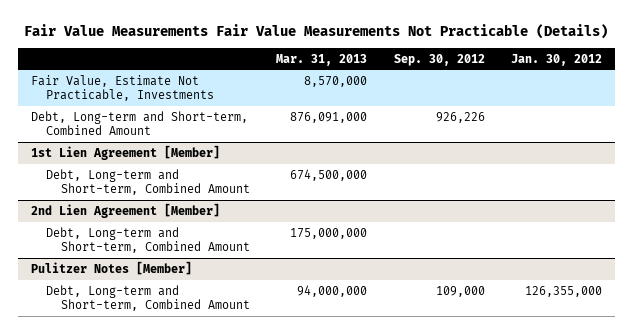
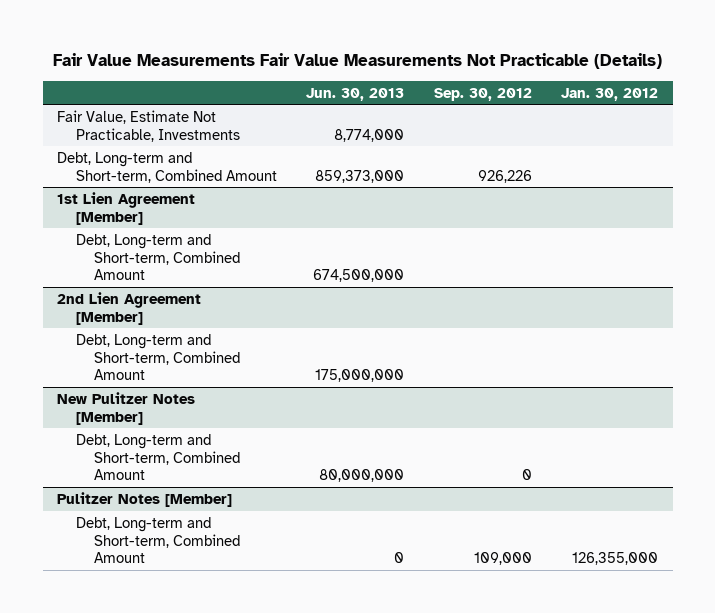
[276,53,368,66] Mar. 31, 2013 -> none
none -> [306,87,405,101] Jun. 30, 2013
none -> [57,392,196,425] New Pulitzer Notes [Member]
none -> [75,434,241,481] Debt, Long-term and Short-term, Combined Amount

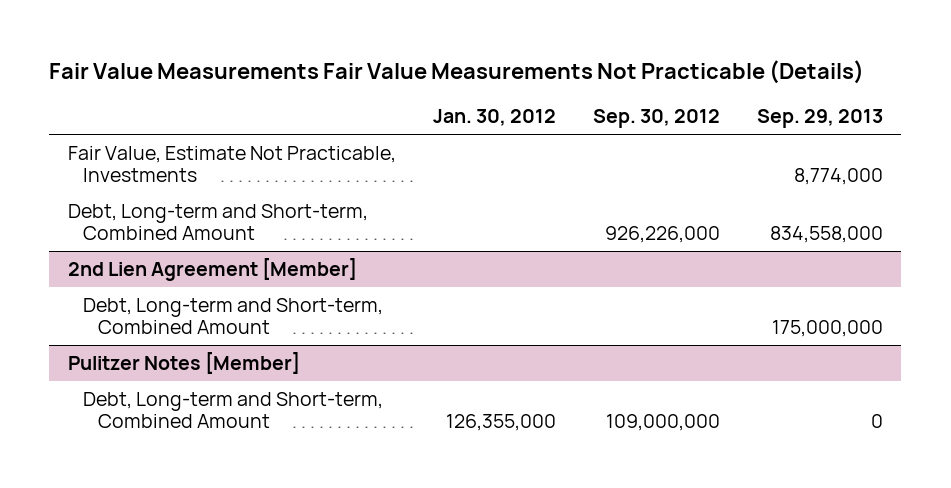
[306,87,405,101] Jun. 30, 2013 -> none
none -> [756,109,883,129] Sep. 29, 2013
[57,192,196,225] 1st Lien Agreement [Member] -> none
[75,234,241,281] Debt, Long-term and Short-term, Combined Amount -> none
[477,169,532,183] 926,226 -> [604,226,720,244] 926,226,000
[57,392,196,425] New Pulitzer Notes [Member] -> none
[75,434,241,481] Debt, Long-term and Short-term, Combined Amount -> none
[473,552,532,566] 109,000 -> [605,414,720,432] 109,000,000

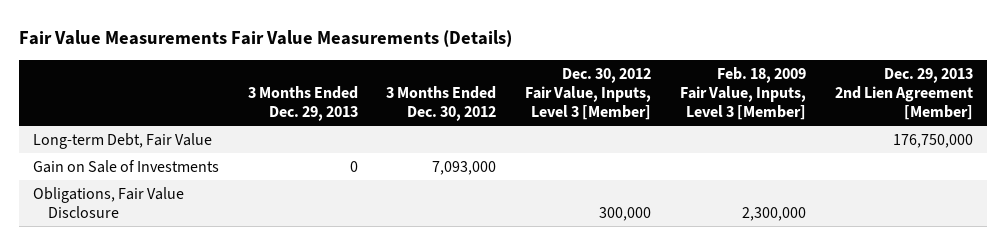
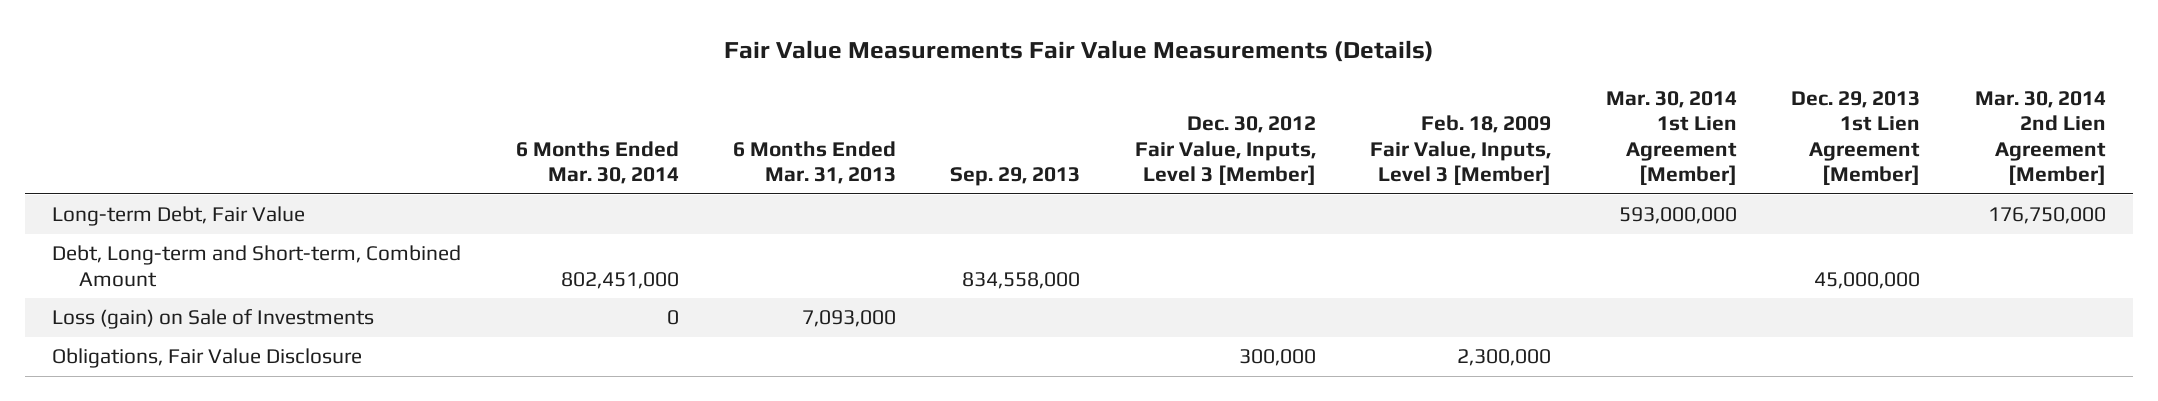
[247,86,358,122] 3 Months Ended Dec. 29, 2013 -> none
[386,86,497,122] 3 Months Ended Dec. 30, 2012 -> none
[834,67,973,121] Dec. 29, 2013 2nd Lien Agreement [Member] -> none
none -> [515,140,679,185] 6 Months Ended Mar. 30, 2014
none -> [733,140,897,185] 6 Months Ended Mar. 31, 2013
none -> [950,167,1081,187] Sep. 29, 2013
none -> [1605,91,1737,186] Mar. 30, 2014 1st Lien Agreement [Member]
none -> [1791,91,1921,186] Dec. 29, 2013 1st Lien Agreement [Member]
none -> [1974,91,2106,186] Mar. 30, 2014 2nd Lien Agreement [Member]
none -> [52,245,462,287] Debt, Long-term and Short-term, Combined Amount
[33,159,220,173] Gain on Sale of Investments -> [52,309,375,330] Loss (gain) on Sale of Investments

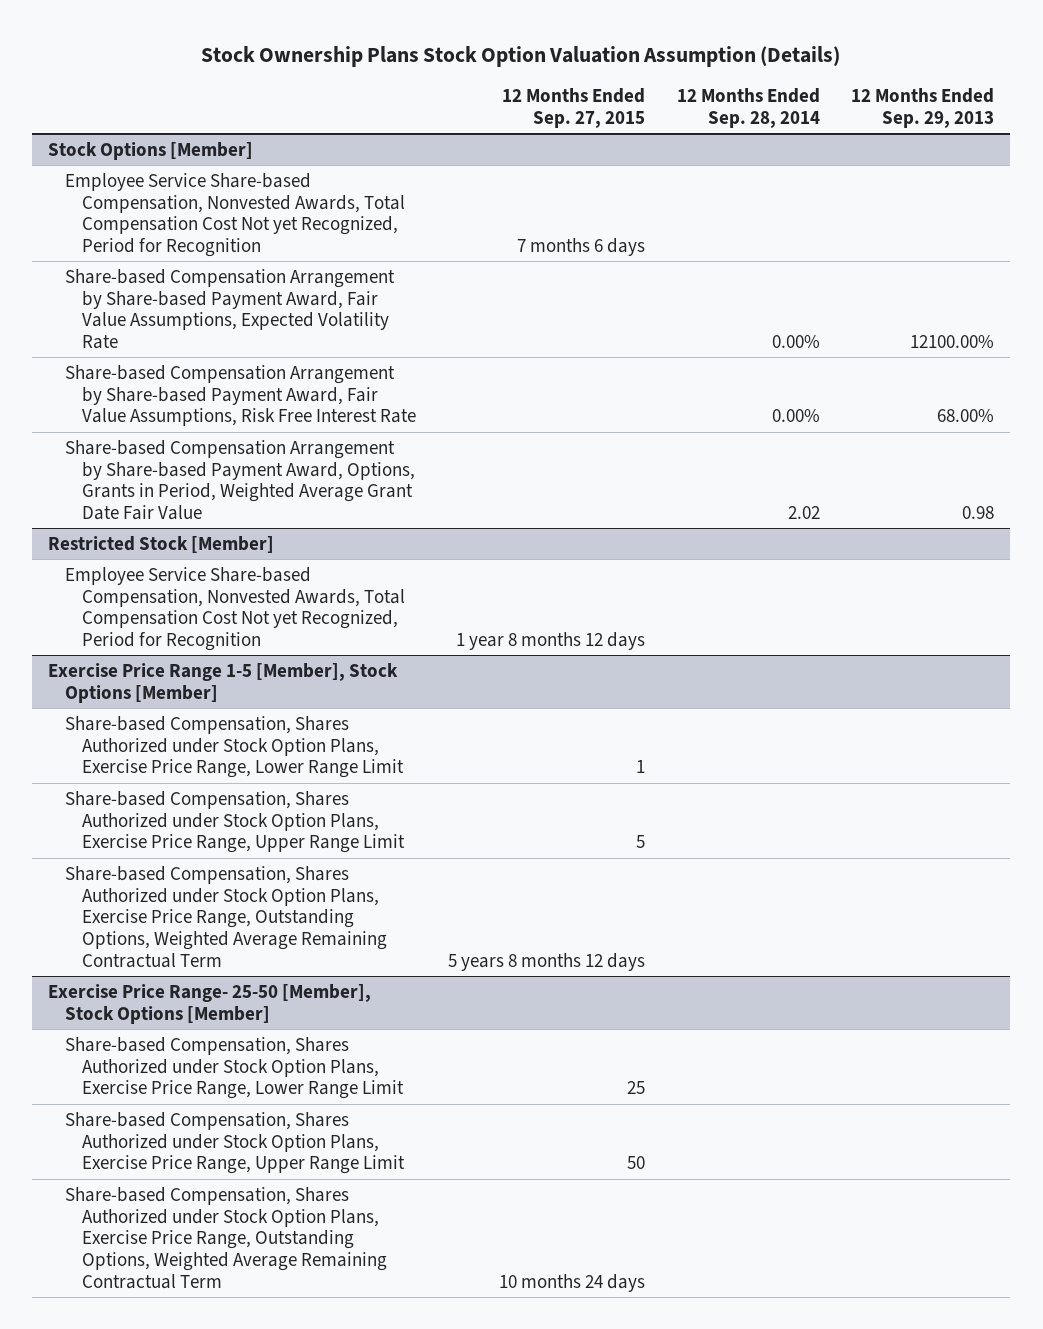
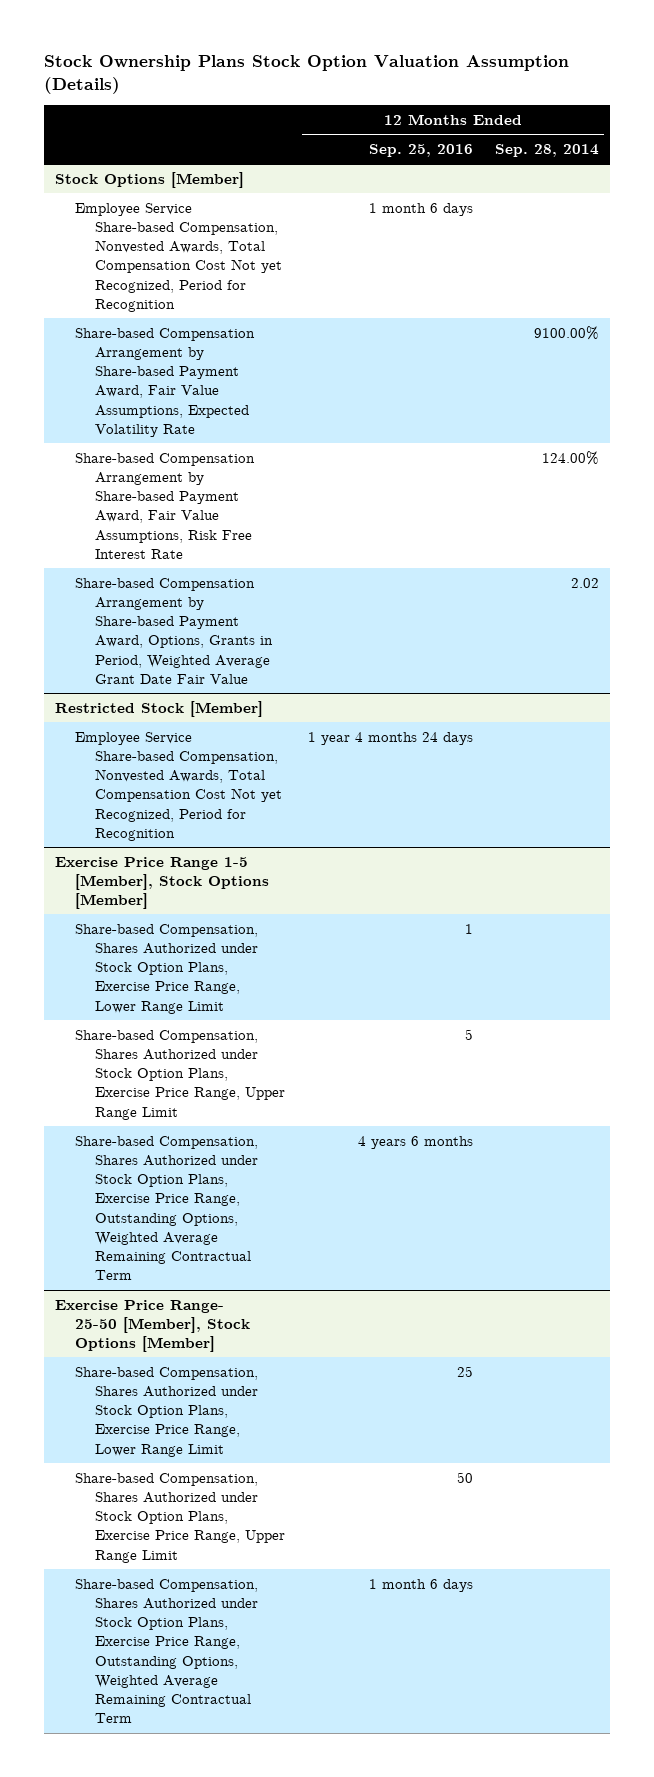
[501,88,645,129] 12 Months Ended Sep. 27, 2015 -> none
[851,88,995,129] 12 Months Ended Sep. 29, 2013 -> none
none -> [368,144,473,158] Sep. 25, 2016
[771,335,820,349] 0.00% -> [533,325,599,340] 9100.00%
[771,409,820,423] 0.00% -> [541,450,599,465] 124.00%

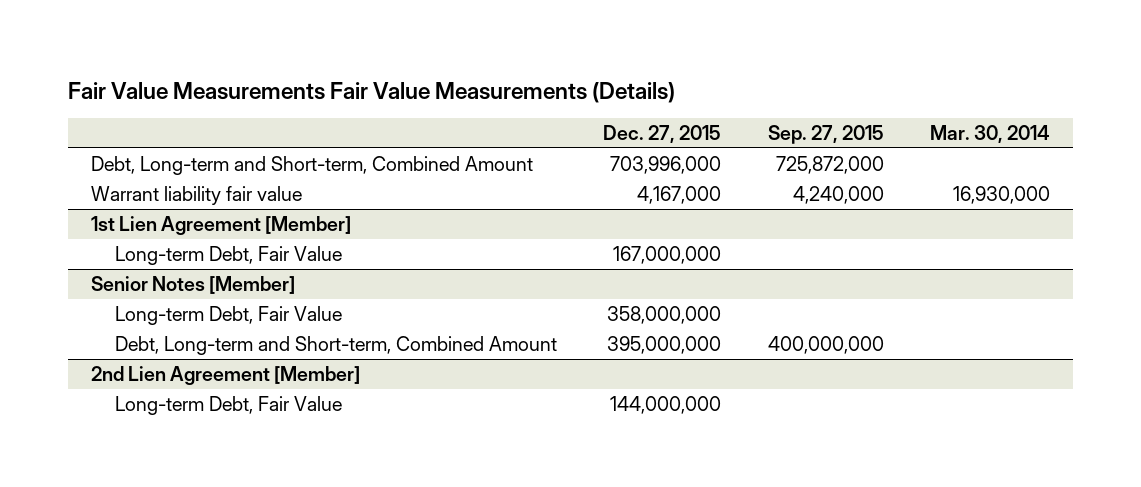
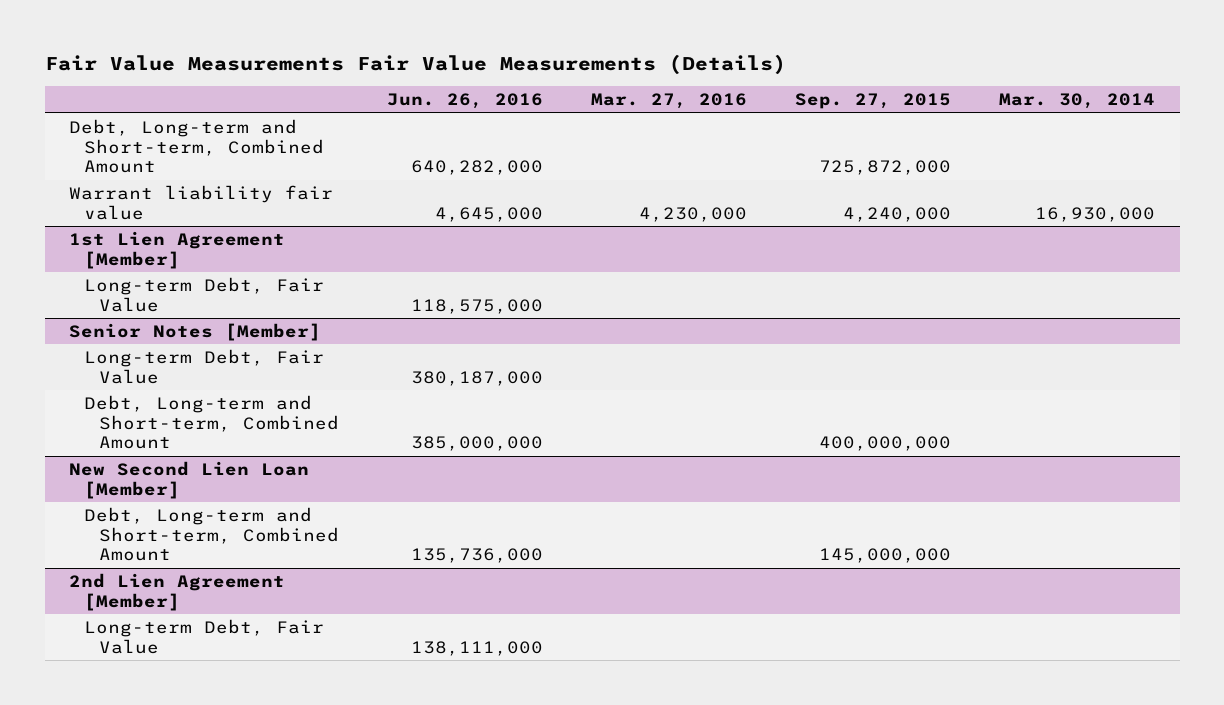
[603,125,722,144] Dec. 27, 2015 -> none
none -> [386,93,543,110] Jun. 26, 2016
none -> [591,93,748,110] Mar. 27, 2016
none -> [69,460,310,499] New Second Lien Loan [Member]
none -> [83,506,339,562] Debt, Long-term and Short-term, Combined Amount

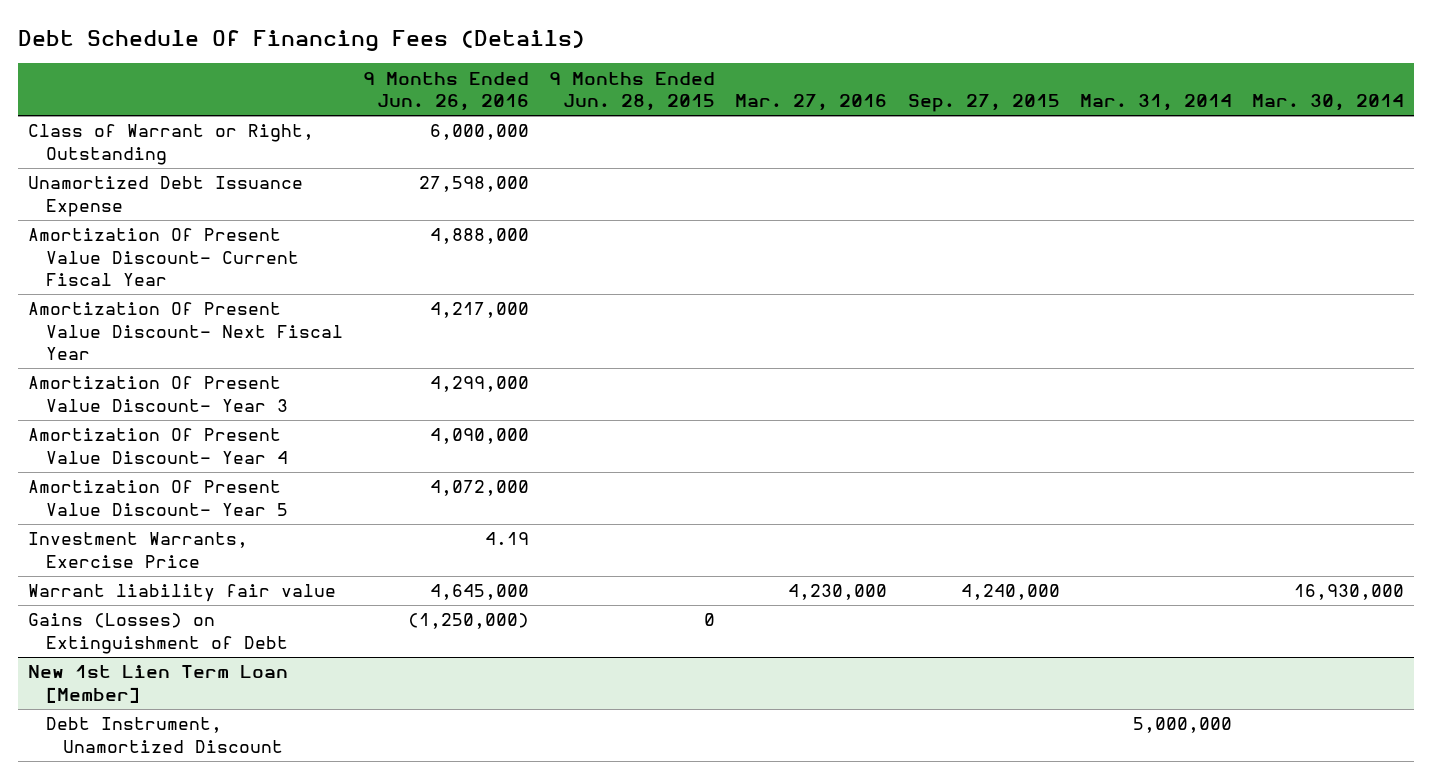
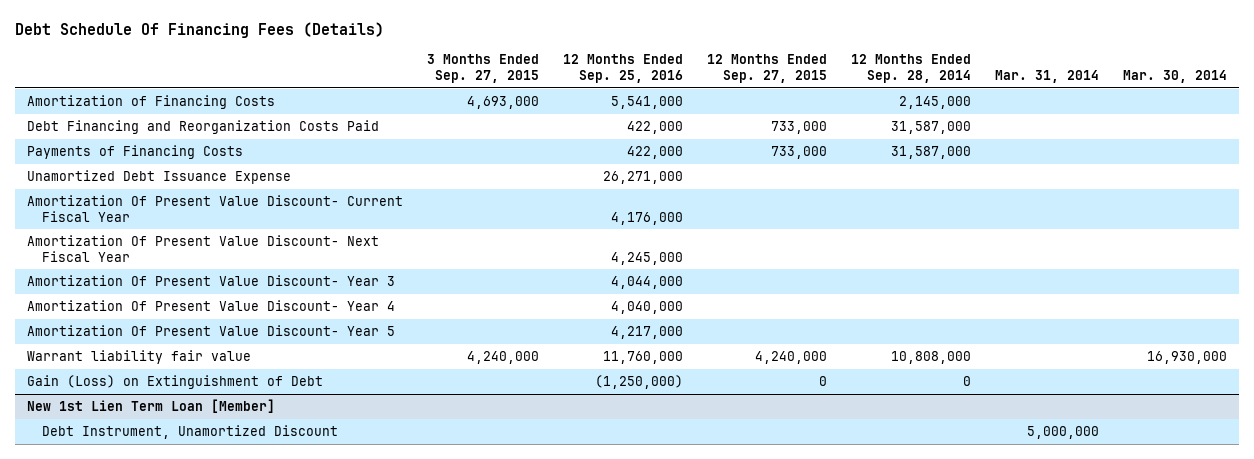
[362,71,529,112] 9 Months Ended Jun. 26, 2016 -> none
[549,71,716,112] 9 Months Ended Jun. 28, 2015 -> none
[735,94,888,112] Mar. 27, 2016 -> none
[907,94,1060,113] Sep. 27, 2015 -> none
none -> [427,54,540,84] 3 Months Ended Sep. 27, 2015
none -> [563,54,684,84] 12 Months Ended Sep. 25, 2016
none -> [707,54,828,84] 12 Months Ended Sep. 27, 2015
none -> [851,54,972,84] 12 Months Ended Sep. 28, 2014
[28,124,315,165] Class of Warrant or Right, Outstanding -> none
none -> [27,94,276,109] Amortization of Financing Costs
none -> [27,119,380,134] Debt Financing and Reorganization Costs Paid
none -> [27,144,244,159] Payments of Financing Costs
[28,532,249,568] Investment Warrants, Exercise Price -> none
[28,613,288,654] Gains (Losses) on Extinguishment of Debt -> [27,374,324,389] Gain (Loss) on Extinguishment of Debt

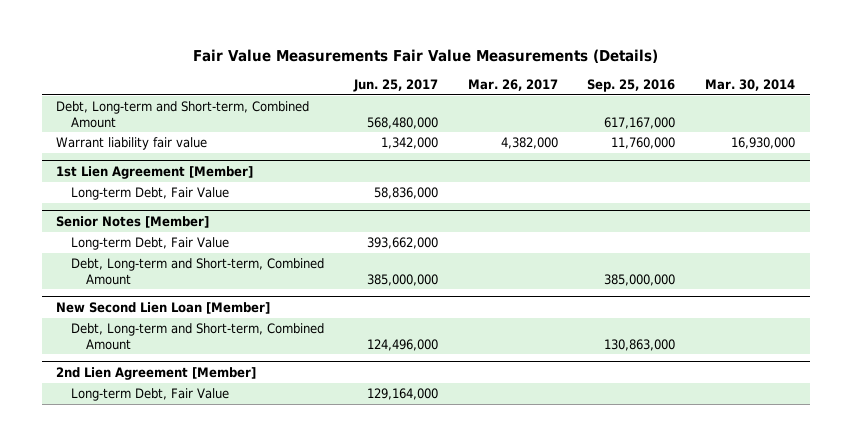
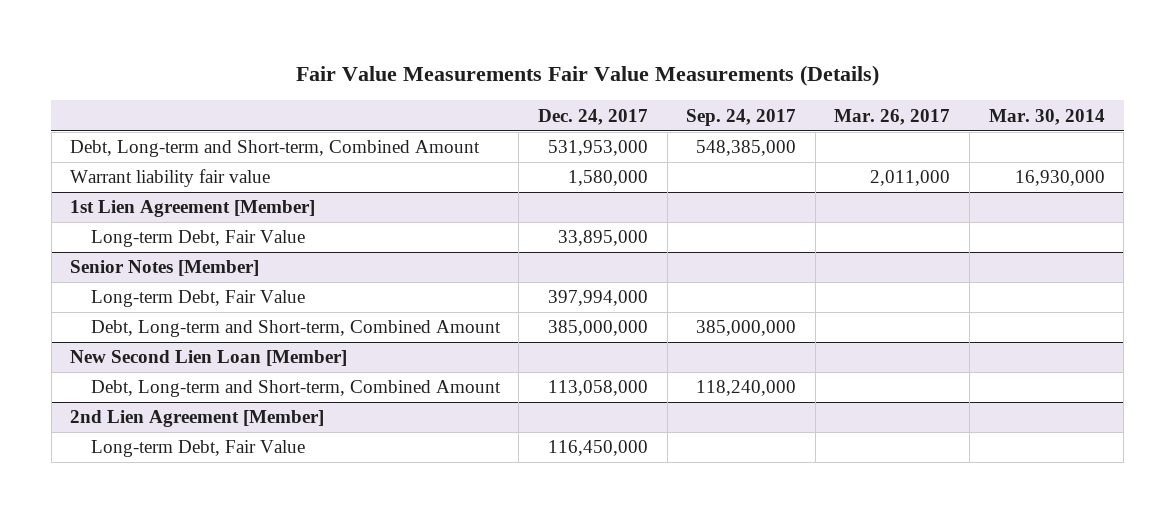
[352,78,438,92] Jun. 25, 2017 -> none
[587,78,676,92] Sep. 25, 2016 -> none
none -> [537,108,648,125] Dec. 24, 2017
none -> [686,108,797,126] Sep. 24, 2017
[500,136,558,149] 4,382,000 -> [870,170,951,187] 2,011,000

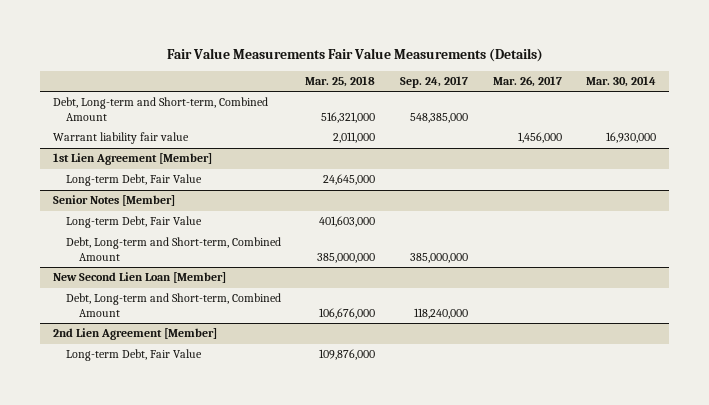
[537,108,648,125] Dec. 24, 2017 -> none
none -> [305,75,376,87] Mar. 25, 2018
[870,170,951,187] 2,011,000 -> [517,132,562,144] 1,456,000

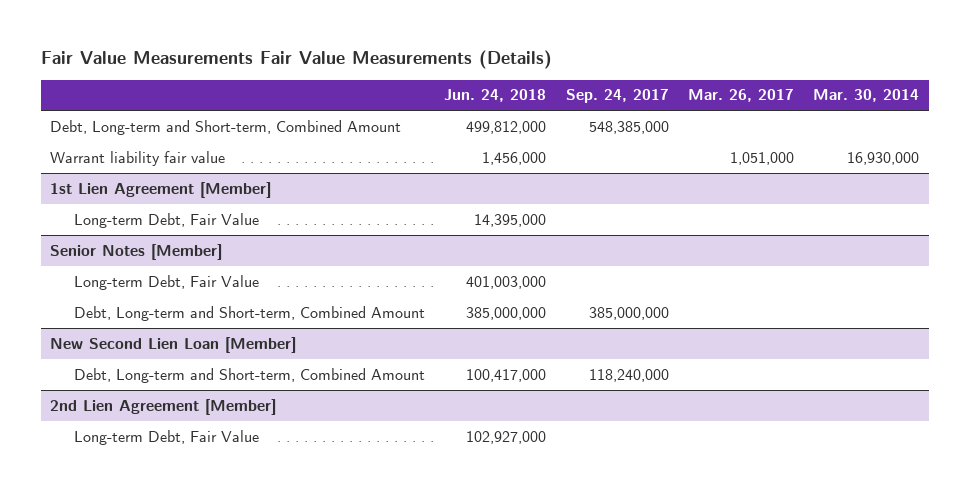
[305,75,376,87] Mar. 25, 2018 -> none
none -> [444,89,547,103] Jun. 24, 2018
[517,132,562,144] 1,456,000 -> [729,151,794,165] 1,051,000

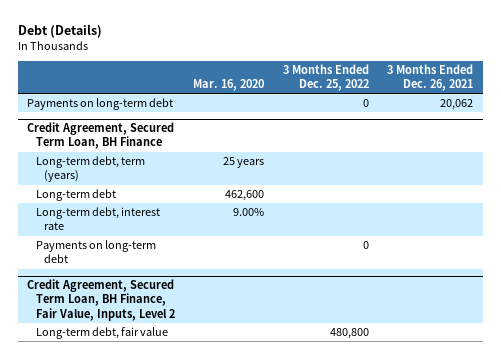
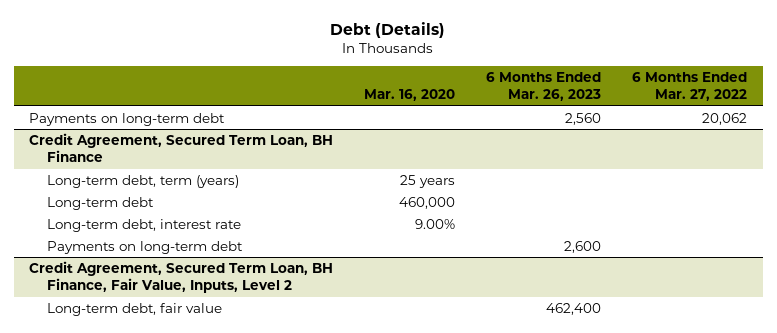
[282,63,369,92] 3 Months Ended Dec. 25, 2022 -> none
[387,63,474,92] 3 Months Ended Dec. 26, 2021 -> none
none -> [486,72,602,102] 6 Months Ended Mar. 26, 2023
none -> [632,72,748,102] 6 Months Ended Mar. 27, 2022
[225,190,265,202] 462,600 -> [399,196,456,209] 460,000

